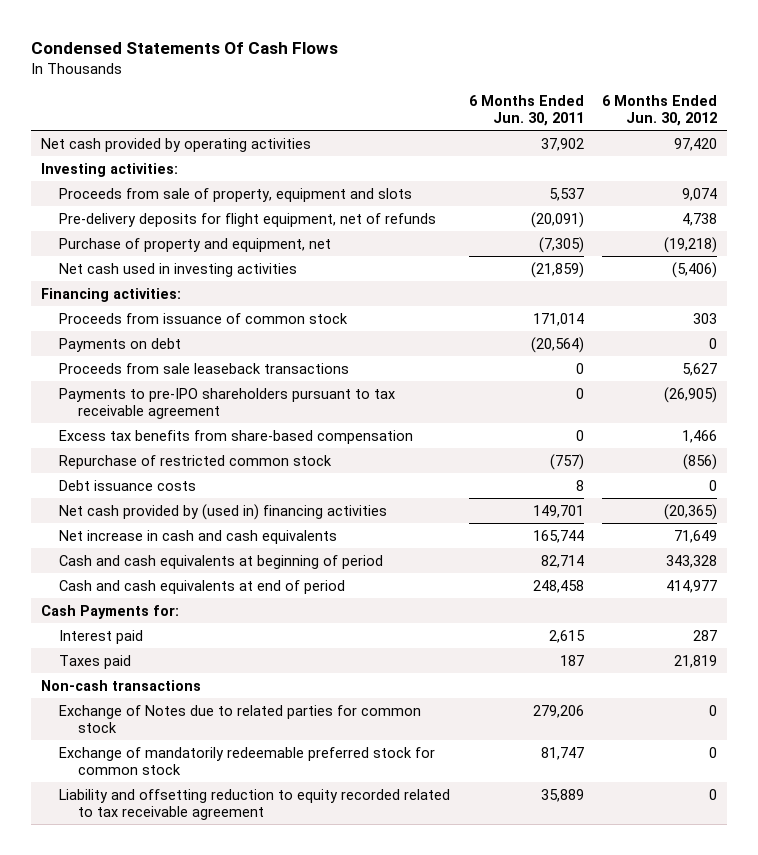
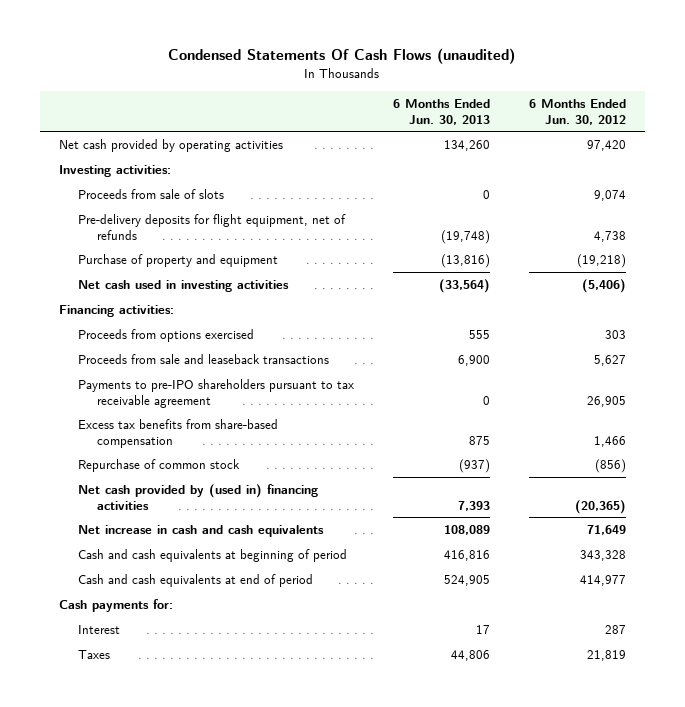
[31,41,339,54] Condensed Statements Of Cash Flows -> [168,47,516,64] Condensed Statements Of Cash Flows (unaudited)
[468,94,584,126] 6 Months Ended Jun. 30, 2011 -> none
none -> [392,98,490,125] 6 Months Ended Jun. 30, 2013
[59,187,413,202] Proceeds from sale of property, equipment and slots -> [78,188,225,199] Proceeds from sale of slots
[59,237,332,252] Purchase of property and equipment, net -> [78,253,279,267] Purchase of property and equipment
[59,312,349,324] Proceeds from issuance of common stock -> none
[59,337,182,352] Payments on debt -> none
none -> [78,328,255,342] Proceeds from options exercised
[59,362,350,374] Proceeds from sale leaseback transactions -> [78,353,330,364] Proceeds from sale and leaseback transactions
[664,386,718,403] (26,905) -> [586,395,626,407] 26,905
[59,479,197,491] Debt issuance costs -> none
[59,454,333,469] Repurchase of restricted common stock -> [78,458,241,472] Repurchase of common stock
[40,679,201,691] Non-cash transactions -> none
[59,704,422,733] Exchange of Notes due to related parties for common stock -> none
[59,746,436,775] Exchange of mandatorily redeemable preferred stock for common stock -> none
[59,788,451,820] Liability and offsetting reduction to equity recorded related to tax receivable agreement -> none
[40,604,179,619] Cash Payments for: -> [58,598,173,612] Cash payments for:
[59,629,144,644] Interest paid -> [78,624,121,634] Interest
[59,654,132,669] Taxes paid -> [78,649,111,659] Taxes

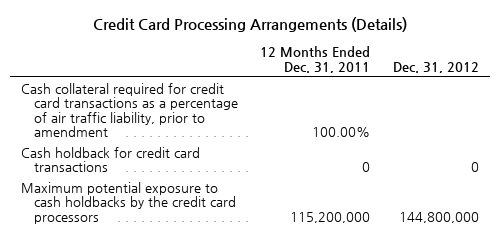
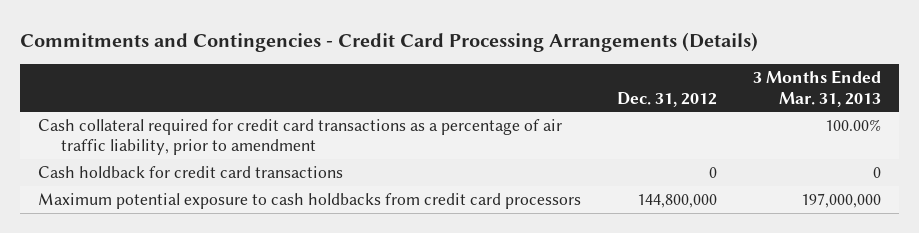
[93,17,408,33] Credit Card Processing Arrangements (Details) -> [20,31,759,52] Commitments and Contingencies - Credit Card Processing Arrangements (Details)
[260,46,371,74] 12 Months Ended Dec. 31, 2011 -> none
none -> [753,70,882,107] 3 Months Ended Mar. 31, 2013
[21,181,237,224] Maximum potential exposure to cash holdbacks by the credit card processors -> [38,192,582,209] Maximum potential exposure to cash holdbacks from credit card processors

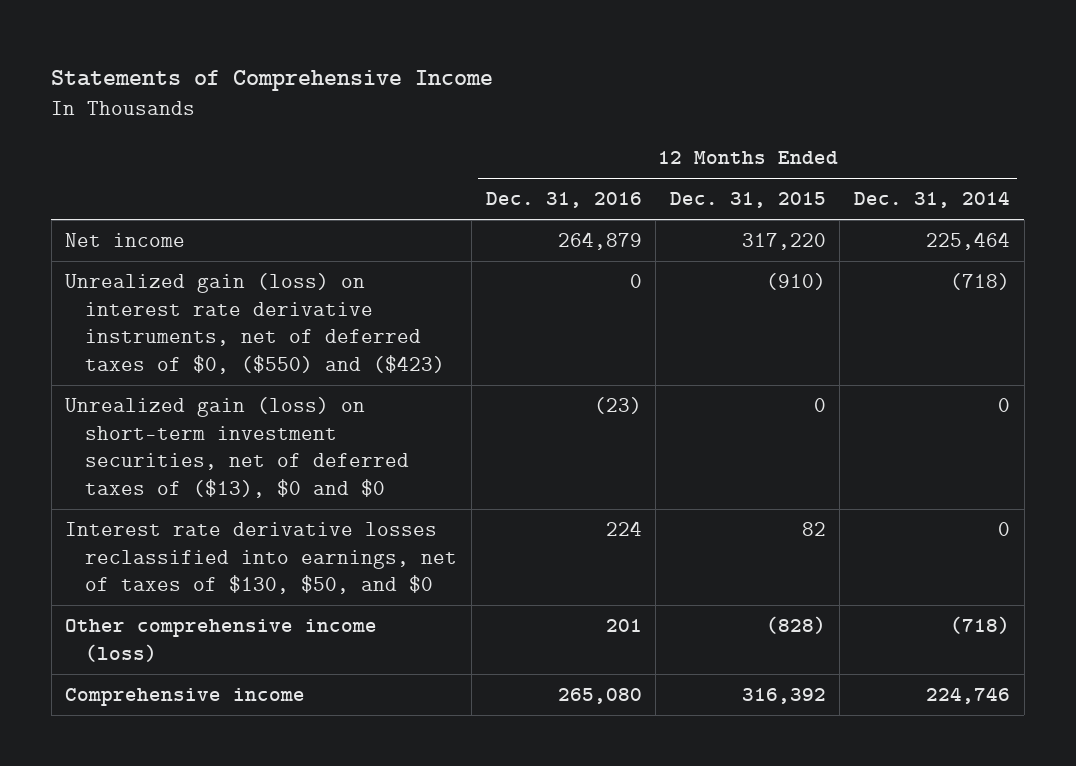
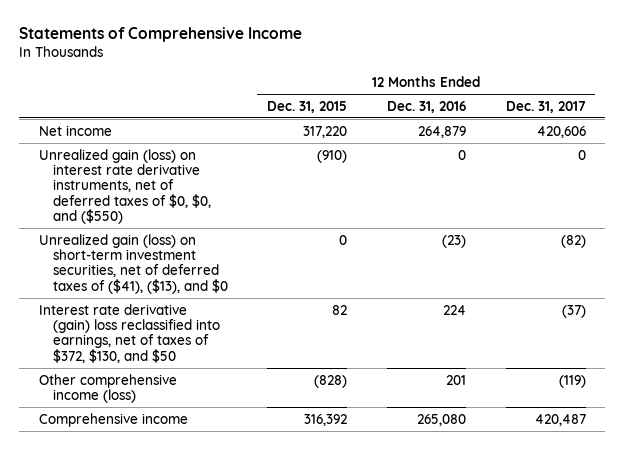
[854,191,1011,209] Dec. 31, 2014 -> none
none -> [505,100,586,113] Dec. 31, 2017
[65,273,446,374] Unrealized gain (loss) on interest rate derivative instruments, net of deferred taxes of $0, ($550) and ($423) -> [38,148,211,225] Unrealized gain (loss) on interest rate derivative instruments, net of deferred taxes of $0, $0, and ($550)
[65,397,410,498] Unrealized gain (loss) on short-term investment securities, net of deferred taxes of ($13), $0 and $0 -> [38,233,228,294] Unrealized gain (loss) on short-term investment securities, net of deferred taxes of ($41), ($13), and $0
[65,522,458,595] Interest rate derivative losses reclassified into earnings, net of taxes of $130, $50, and $0 -> [38,303,220,363] Interest rate derivative (gain) loss reclassified into earnings, net of taxes of $372, $130, and $50

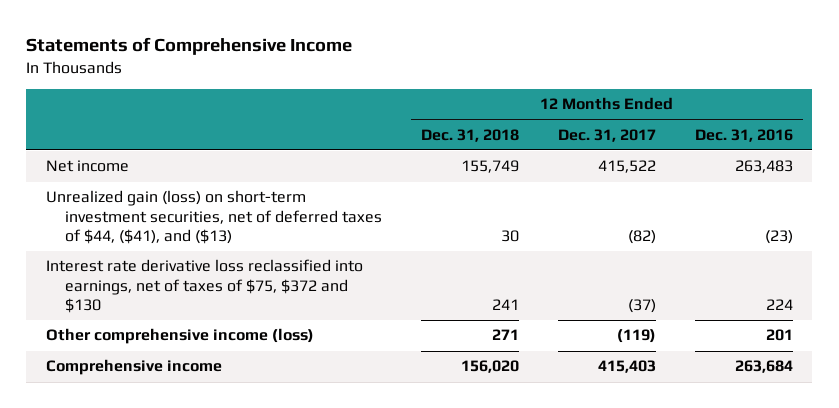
[267,100,348,113] Dec. 31, 2015 -> none
none -> [421,128,520,142] Dec. 31, 2018
[38,148,211,225] Unrealized gain (loss) on interest rate derivative instruments, net of deferred taxes of $0, $0, and ($550) -> none
[417,125,466,138] 264,879 -> [734,160,793,174] 263,483
[536,125,586,138] 420,606 -> [598,160,657,174] 415,522
[38,233,228,294] Unrealized gain (loss) on short-term investment securities, net of deferred taxes of ($41), ($13), and $0 -> [45,190,383,245] Unrealized gain (loss) on short-term investment securities, net of deferred taxes of $44, ($41), and ($13)
[38,303,220,363] Interest rate derivative (gain) loss reclassified into earnings, net of taxes of $372, $130, and $50 -> [45,259,363,314] Interest rate derivative loss reclassified into earnings, net of taxes of $75, $372 and $130
[416,413,466,426] 265,080 -> [734,360,793,374] 263,684
[534,413,586,426] 420,487 -> [598,360,657,374] 415,403

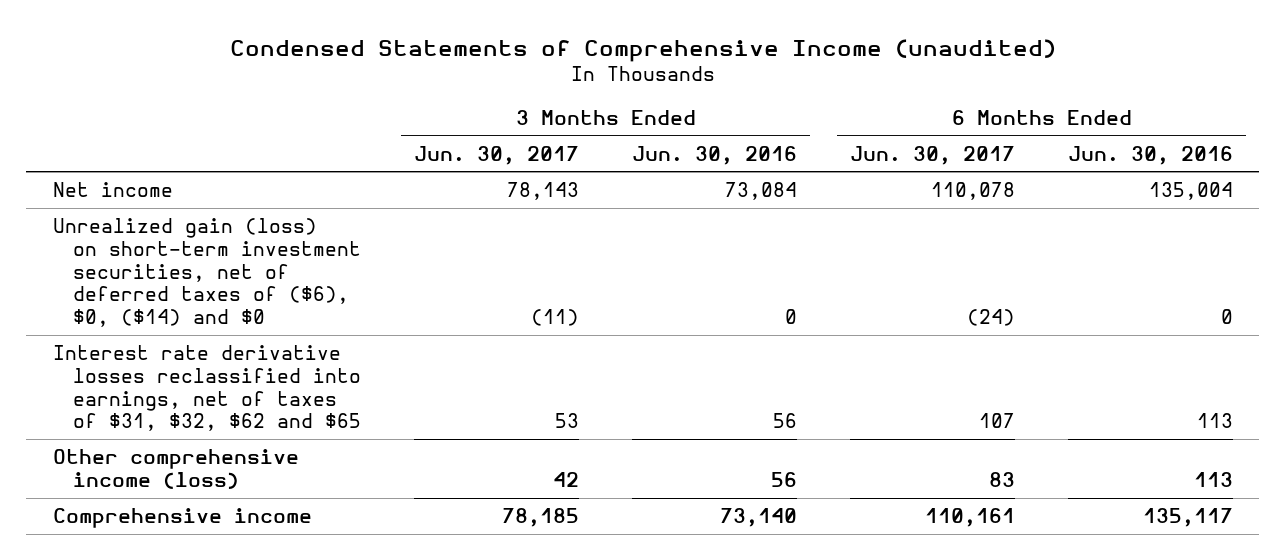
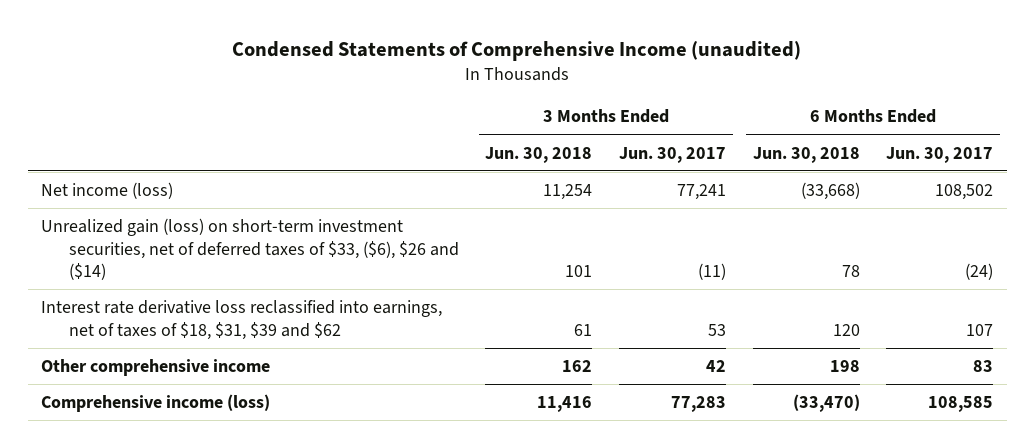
[632,145,798,165] Jun. 30, 2016 -> none
[1067,145,1233,165] Jun. 30, 2016 -> none
none -> [485,146,593,163] Jun. 30, 2018
none -> [752,146,860,163] Jun. 30, 2018
[52,182,173,198] Net income -> [41,182,174,200] Net income (loss)
[507,182,580,201] 78,143 -> [677,184,727,201] 77,241
[931,182,1016,201] 110,078 -> [935,184,994,201] 108,502
[52,218,362,328] Unrealized gain (loss) on short-term investment securities, net of deferred taxes of ($6), $0, ($14) and $0 -> [41,218,459,281] Unrealized gain (loss) on short-term investment securities, net of deferred taxes of $33, ($6), $26 and ($14)
[52,345,362,432] Interest rate derivative losses reclassified into earnings, net of taxes of $31, $32, $62 and $65 -> [41,300,443,340] Interest rate derivative loss reclassified into earnings, net of taxes of $18, $31, $39 and $62
[52,449,299,489] Other comprehensive income (loss) -> [41,359,271,377] Other comprehensive income
[52,508,312,529] Comprehensive income -> [41,394,271,413] Comprehensive income (loss)
[502,508,580,528] 78,185 -> [671,396,727,413] 77,283
[925,508,1016,528] 110,161 -> [928,396,994,413] 108,585

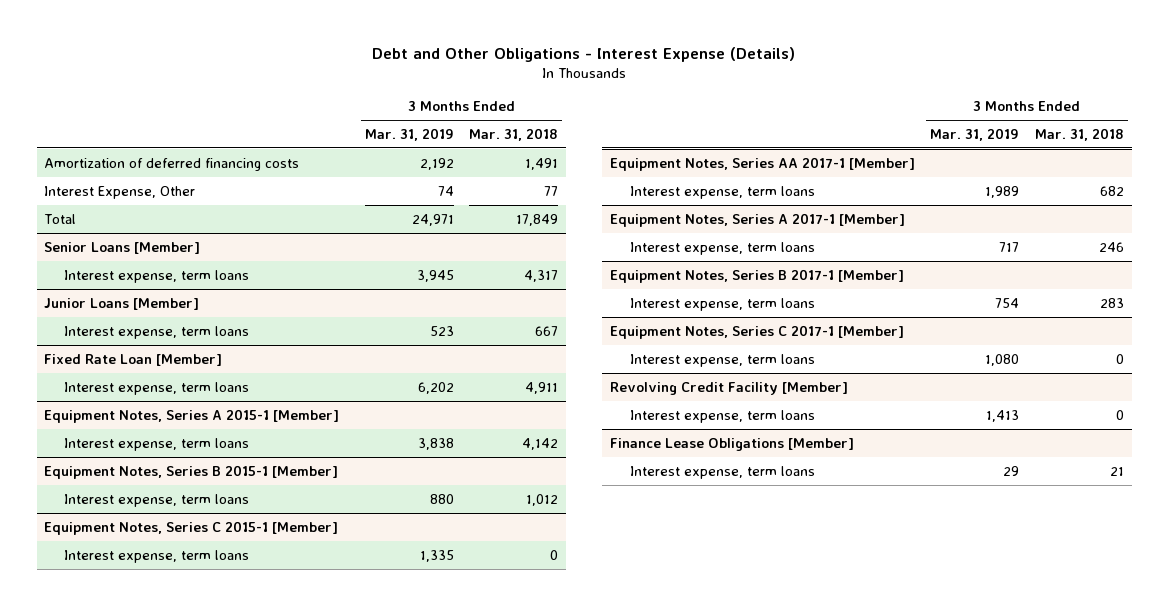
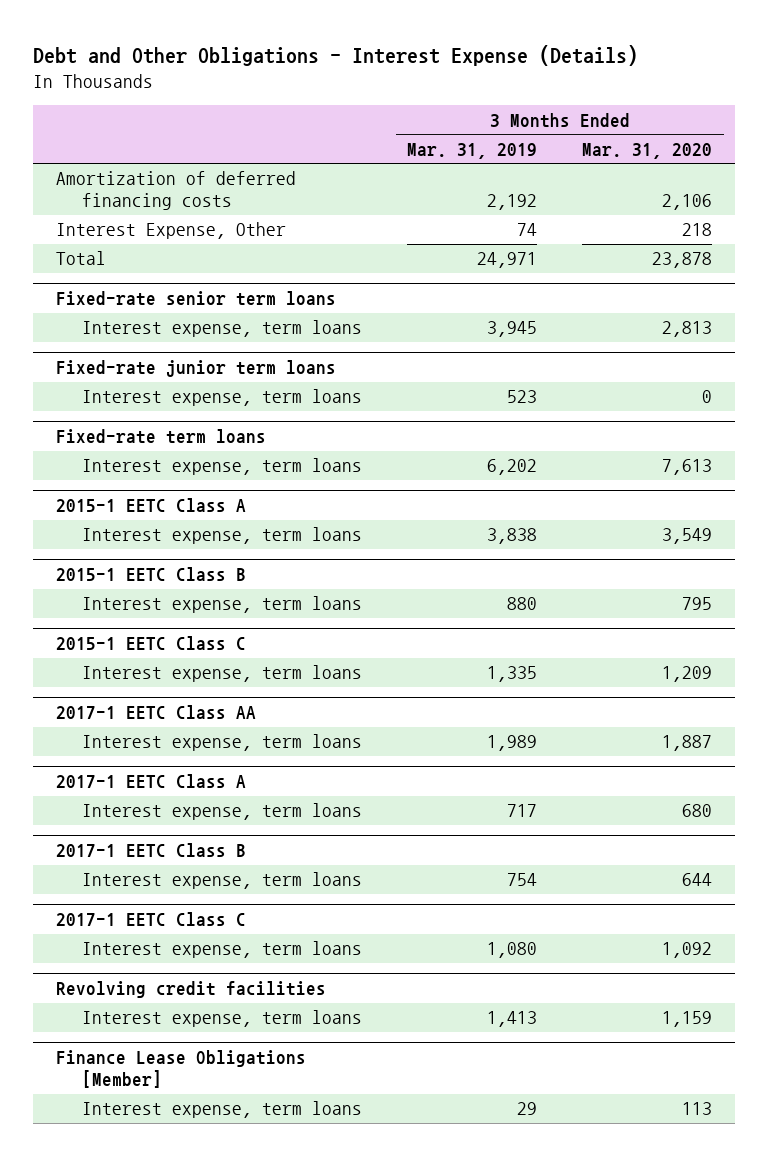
[469,127,559,141] Mar. 31, 2018 -> none
none -> [582,142,713,159] Mar. 31, 2020
[44,241,201,254] Senior Loans [Member] -> [55,291,336,307] Fixed-rate senior term loans
[44,297,200,310] Junior Loans [Member] -> [55,360,336,378] Fixed-rate junior term loans
[44,353,223,366] Fixed Rate Loan [Member] -> [55,429,266,445] Fixed-rate term loans
[44,408,340,423] Equipment Notes, Series A 2015-1 [Member] -> [55,498,246,513] 2015-1 EETC Class A
[44,464,339,479] Equipment Notes, Series B 2015-1 [Member] -> [55,567,246,582] 2015-1 EETC Class B
[44,520,339,535] Equipment Notes, Series C 2015-1 [Member] -> [55,636,246,651] 2015-1 EETC Class C
[609,156,915,171] Equipment Notes, Series AA 2017-1 [Member] -> [55,705,256,720] 2017-1 EETC Class AA
[609,212,905,227] Equipment Notes, Series A 2017-1 [Member] -> [55,774,246,789] 2017-1 EETC Class A
[609,268,904,283] Equipment Notes, Series B 2017-1 [Member] -> [55,843,246,858] 2017-1 EETC Class B
[609,324,904,339] Equipment Notes, Series C 2017-1 [Member] -> [55,912,246,927] 2017-1 EETC Class C
[609,381,848,395] Revolving Credit Facility [Member] -> [55,981,326,999] Revolving credit facilities

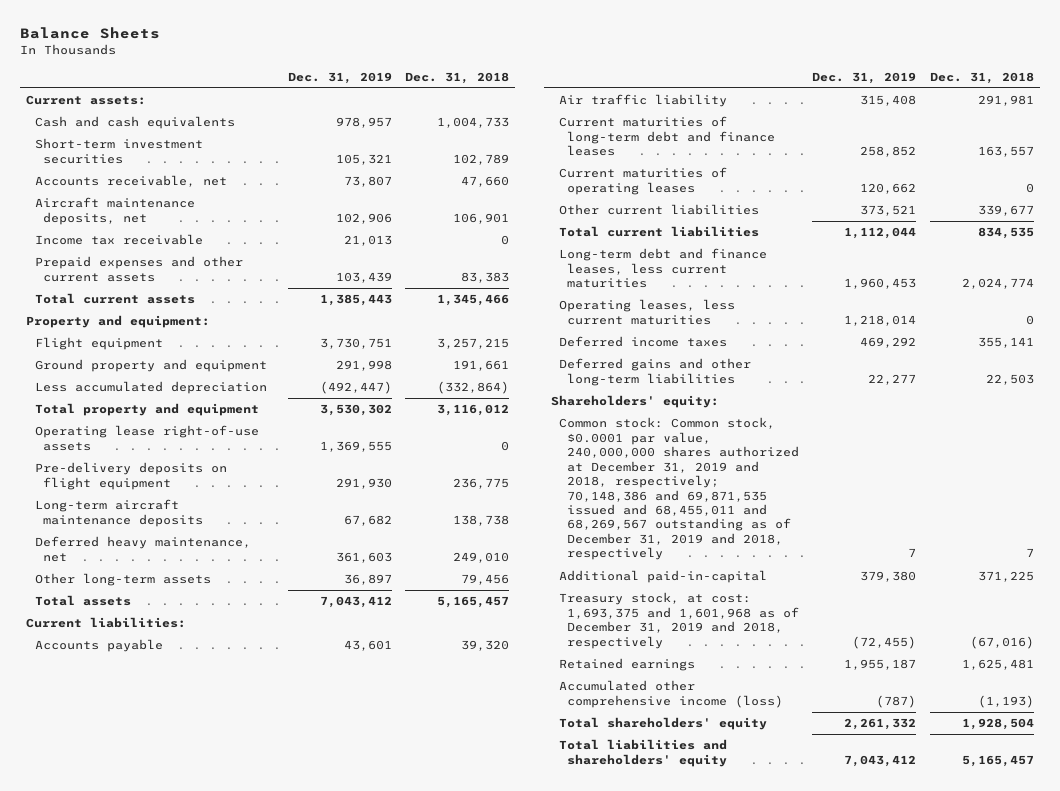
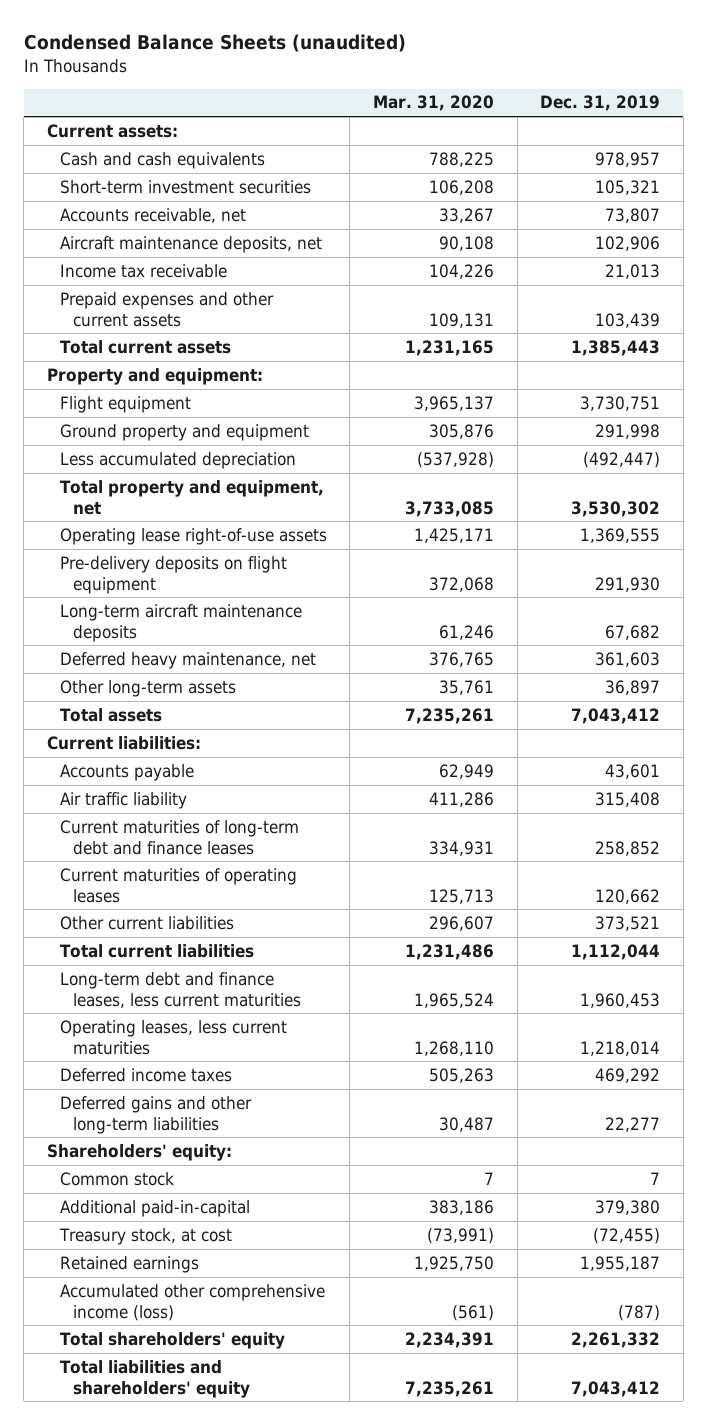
[19,26,160,39] Balance Sheets -> [23,34,406,53] Condensed Balance Sheets (unaudited)
[404,71,509,84] Dec. 31, 2018 -> none
none -> [373,95,495,112] Mar. 31, 2020
[34,403,259,417] Total property and equipment -> [59,479,324,515] Total property and equipment, net
[559,417,800,561] Common stock: Common stock, $0.0001 par value, 240,000,000 shares authorized at December 31, 2019 and 2018, respectively; 70,148,386 and 69,871,535 issued and 68,455,011 and 68,269,567 outstanding as of December 31, 2019 and 2018, respectively -> [59,1171,174,1186] Common stock
[559,592,800,649] Treasury stock, at cost: 1,693,375 and 1,601,968 as of December 31, 2019 and 2018, respectively -> [58,1227,232,1245] Treasury stock, at cost

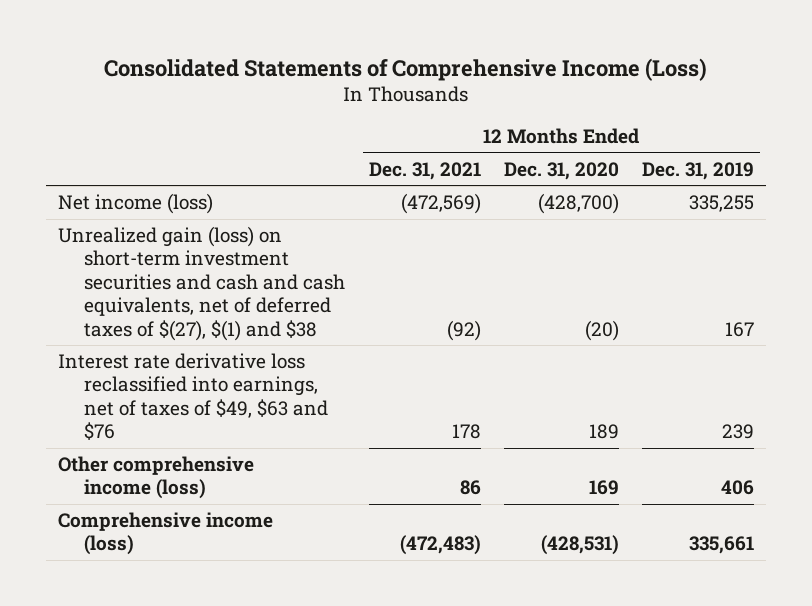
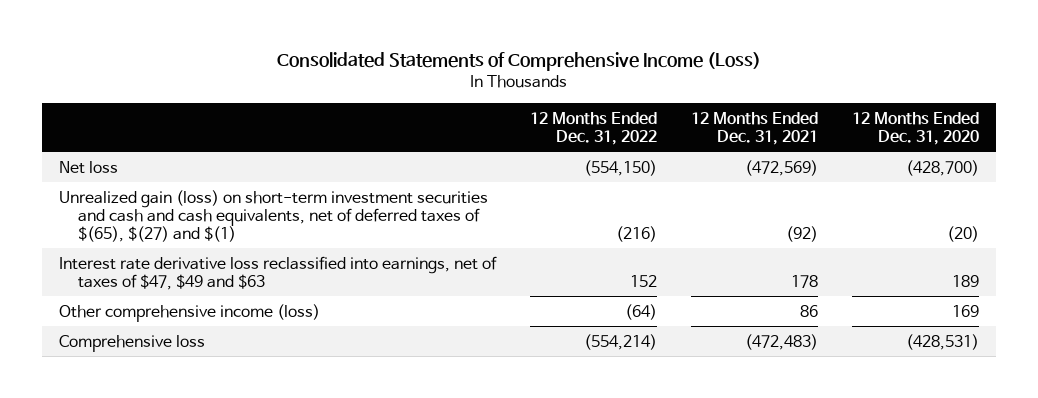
[642,161,755,180] Dec. 31, 2019 -> none
none -> [529,111,657,145] 12 Months Ended Dec. 31, 2022
[57,193,213,215] Net income (loss) -> [58,160,118,174] Net loss
[57,226,346,341] Unrealized gain (loss) on short-term investment securities and cash and cash equivalents, net of deferred taxes of $(27), $(1) and $38 -> [58,189,488,243] Unrealized gain (loss) on short-term investment securities and cash and cash equivalents, net of deferred taxes of $(65), $(27) and $(1)
[57,353,329,441] Interest rate derivative loss reclassified into earnings, net of taxes of $49, $63 and $76 -> [58,255,497,290] Interest rate derivative loss reclassified into earnings, net of taxes of $47, $49 and $63
[57,512,273,556] Comprehensive income (loss) -> [58,334,205,352] Comprehensive loss

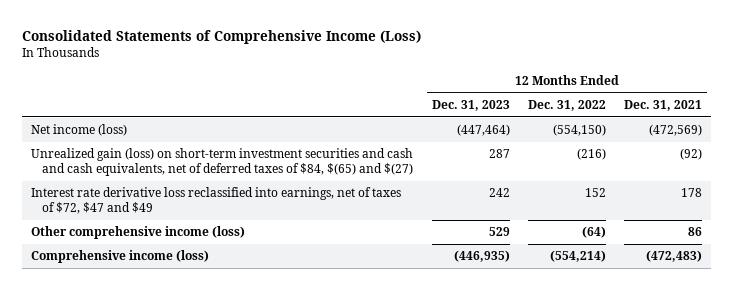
[852,111,980,145] 12 Months Ended Dec. 31, 2020 -> none
none -> [431,99,510,111] Dec. 31, 2023
[58,160,118,174] Net loss -> [31,124,128,137] Net income (loss)
[58,189,488,243] Unrealized gain (loss) on short-term investment securities and cash and cash equivalents, net of deferred taxes of $(65), $(27) and $(1) -> [31,148,414,177] Unrealized gain (loss) on short-term investment securities and cash and cash equivalents, net of deferred taxes of $84, $(65) and $(27)
[58,255,497,290] Interest rate derivative loss reclassified into earnings, net of taxes of $47, $49 and $63 -> [31,187,402,215] Interest rate derivative loss reclassified into earnings, net of taxes of $72, $47 and $49
[58,334,205,352] Comprehensive loss -> [31,250,210,264] Comprehensive income (loss)

